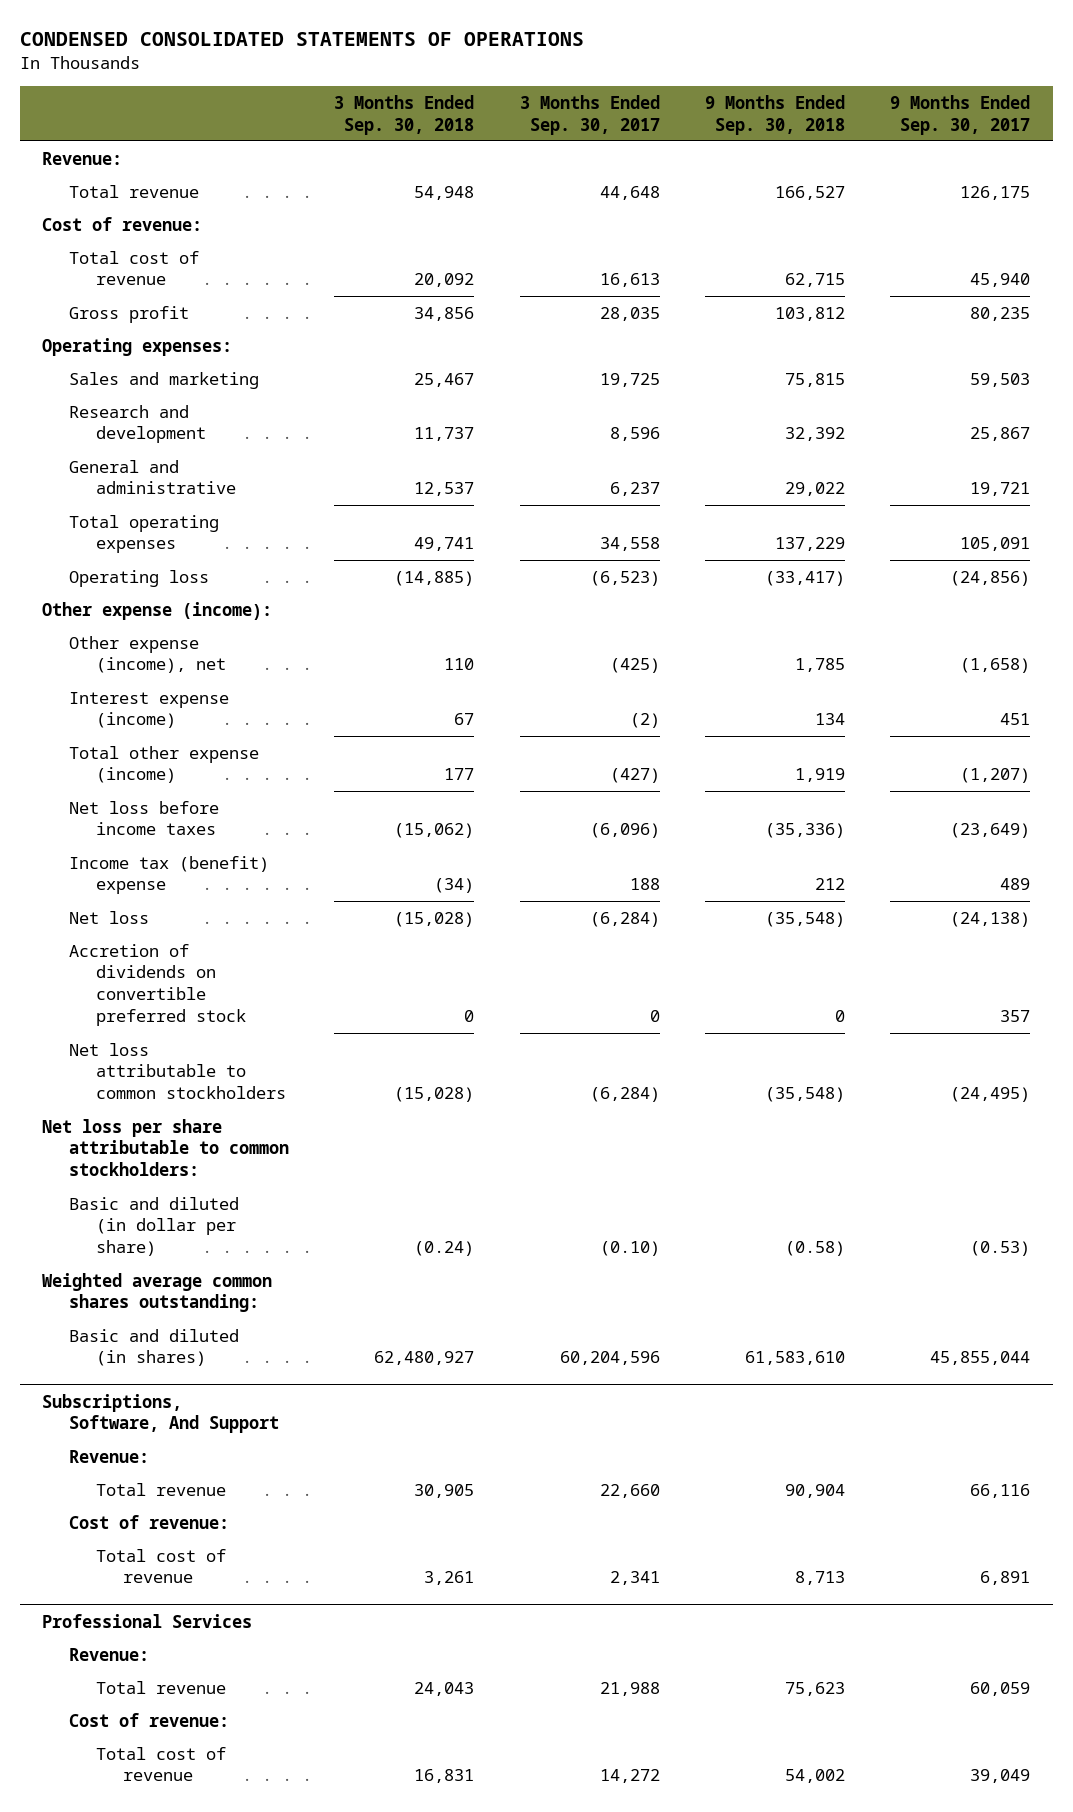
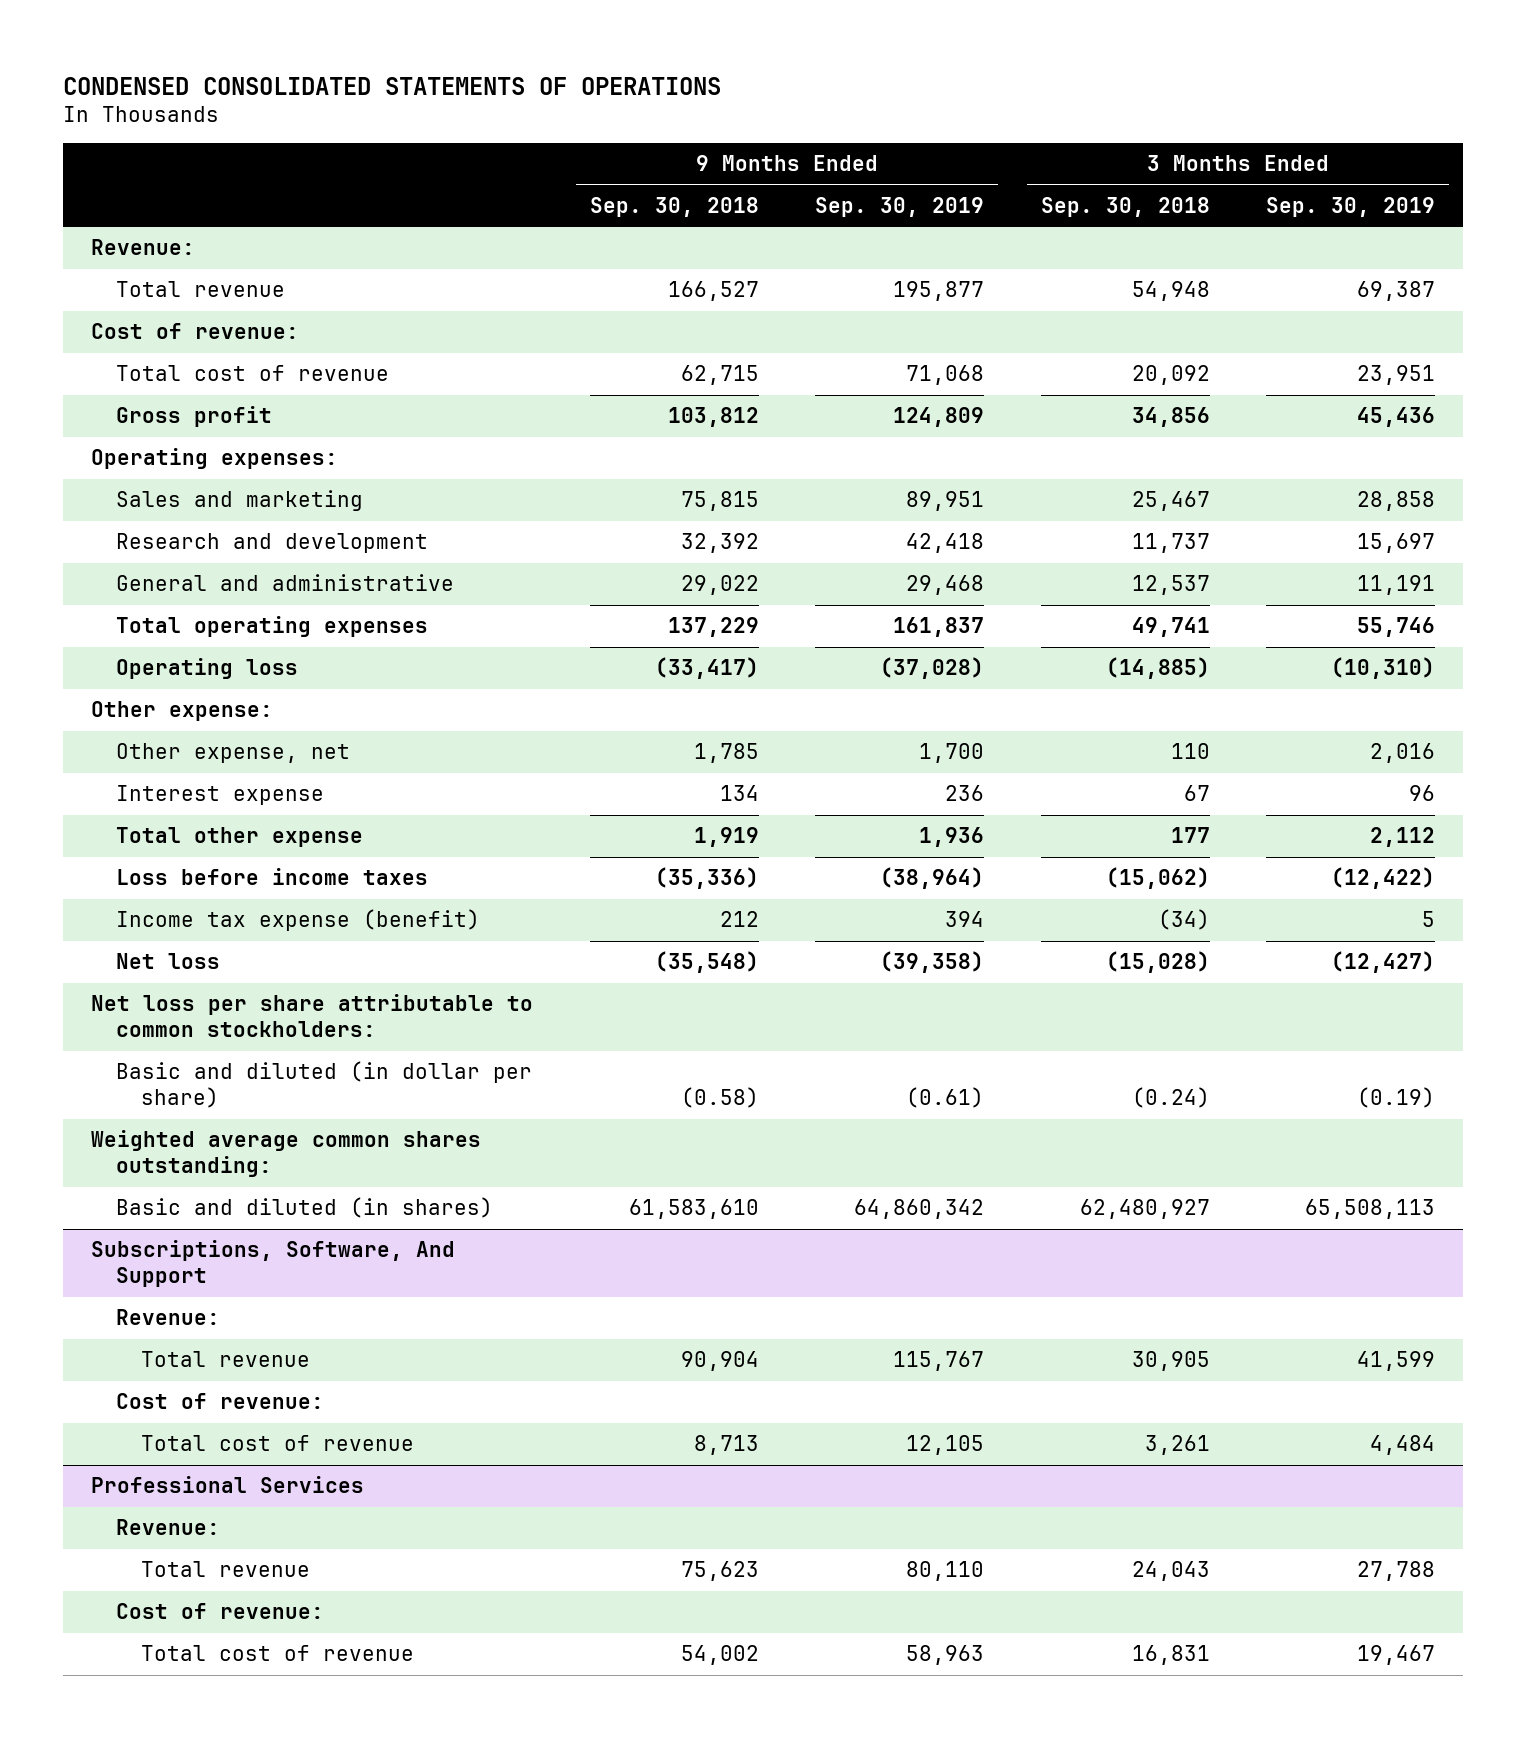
[519,94,660,135] 3 Months Ended Sep. 30, 2017 -> none
[890,94,1031,135] 9 Months Ended Sep. 30, 2017 -> none
none -> [815,196,985,217] Sep. 30, 2019
none -> [1266,196,1436,217] Sep. 30, 2019
[42,601,273,620] Other expense (income): -> [91,701,274,722] Other expense:
[69,635,226,674] Other expense (income), net -> [116,743,351,764] Other expense, net
[69,691,230,729] Interest expense (income) -> [116,785,325,806] Interest expense
[69,745,260,784] Total other expense (income) -> [116,827,364,848] Total other expense
[69,800,220,836] Net loss before income taxes -> [116,868,429,886] Loss before income taxes
[69,855,270,895] Income tax (benefit) expense -> [116,909,481,932] Income tax expense (benefit)
[69,943,246,1027] Accretion of dividends on convertible preferred stock -> none
[69,1042,286,1100] Net loss attributable to common stockholders -> none

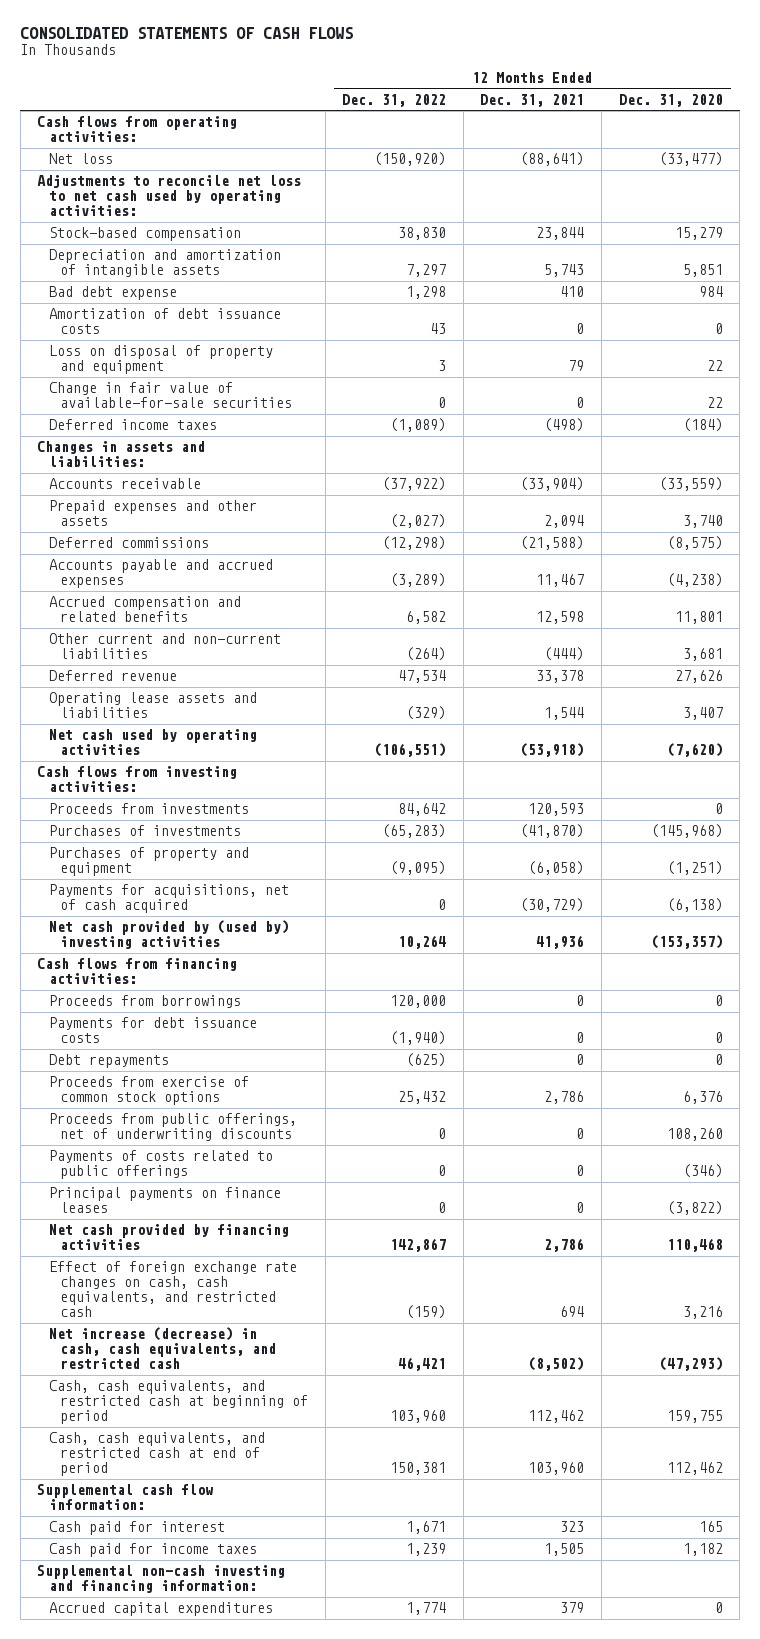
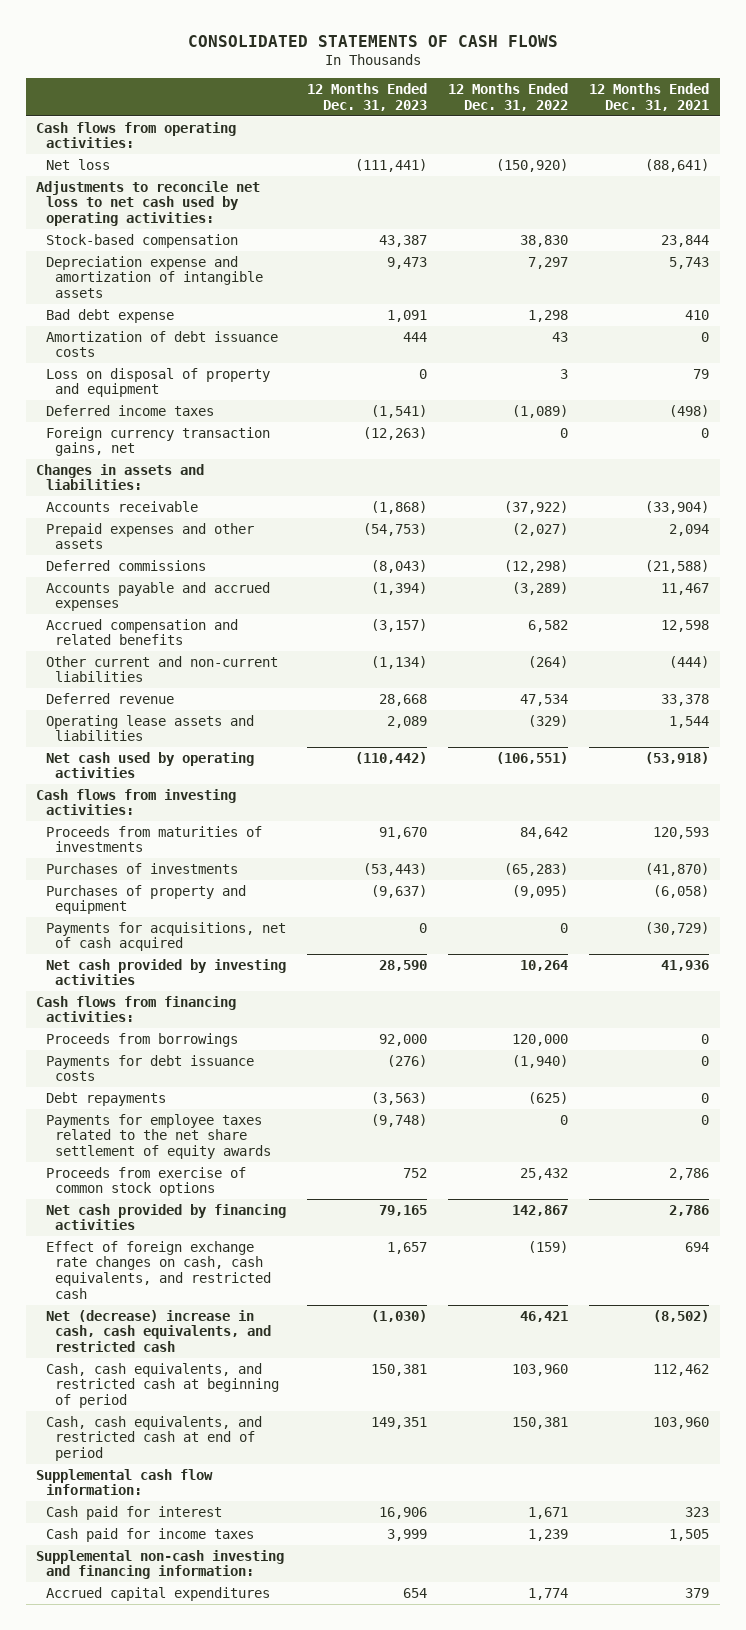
[618,93,723,107] Dec. 31, 2020 -> none
none -> [306,83,427,111] 12 Months Ended Dec. 31, 2023
[48,249,281,278] Depreciation and amortization of intangible assets -> [45,255,264,299] Depreciation expense and amortization of intangible assets
[48,382,292,409] Change in fair value of available-for-sale securities -> none
none -> [45,426,270,457] Foreign currency transaction gains, net
[48,803,249,815] Proceeds from investments -> [45,825,262,853] Proceeds from maturities of investments
[48,920,289,950] Net cash provided by (used by) investing activities -> [45,958,286,986] Net cash provided by investing activities
none -> [45,1113,272,1160] Payments for employee taxes related to the net share settlement of equity awards
[48,1113,297,1142] Proceeds from public offerings, net of underwriting discounts -> none
[48,1150,273,1180] Payments of costs related to public offerings -> none
[48,1187,281,1214] Principal payments on finance leases -> none
[48,1327,276,1370] Net increase (decrease) in cash, cash equivalents, and restricted cash -> [45,1309,272,1353] Net (decrease) increase in cash, cash equivalents, and restricted cash

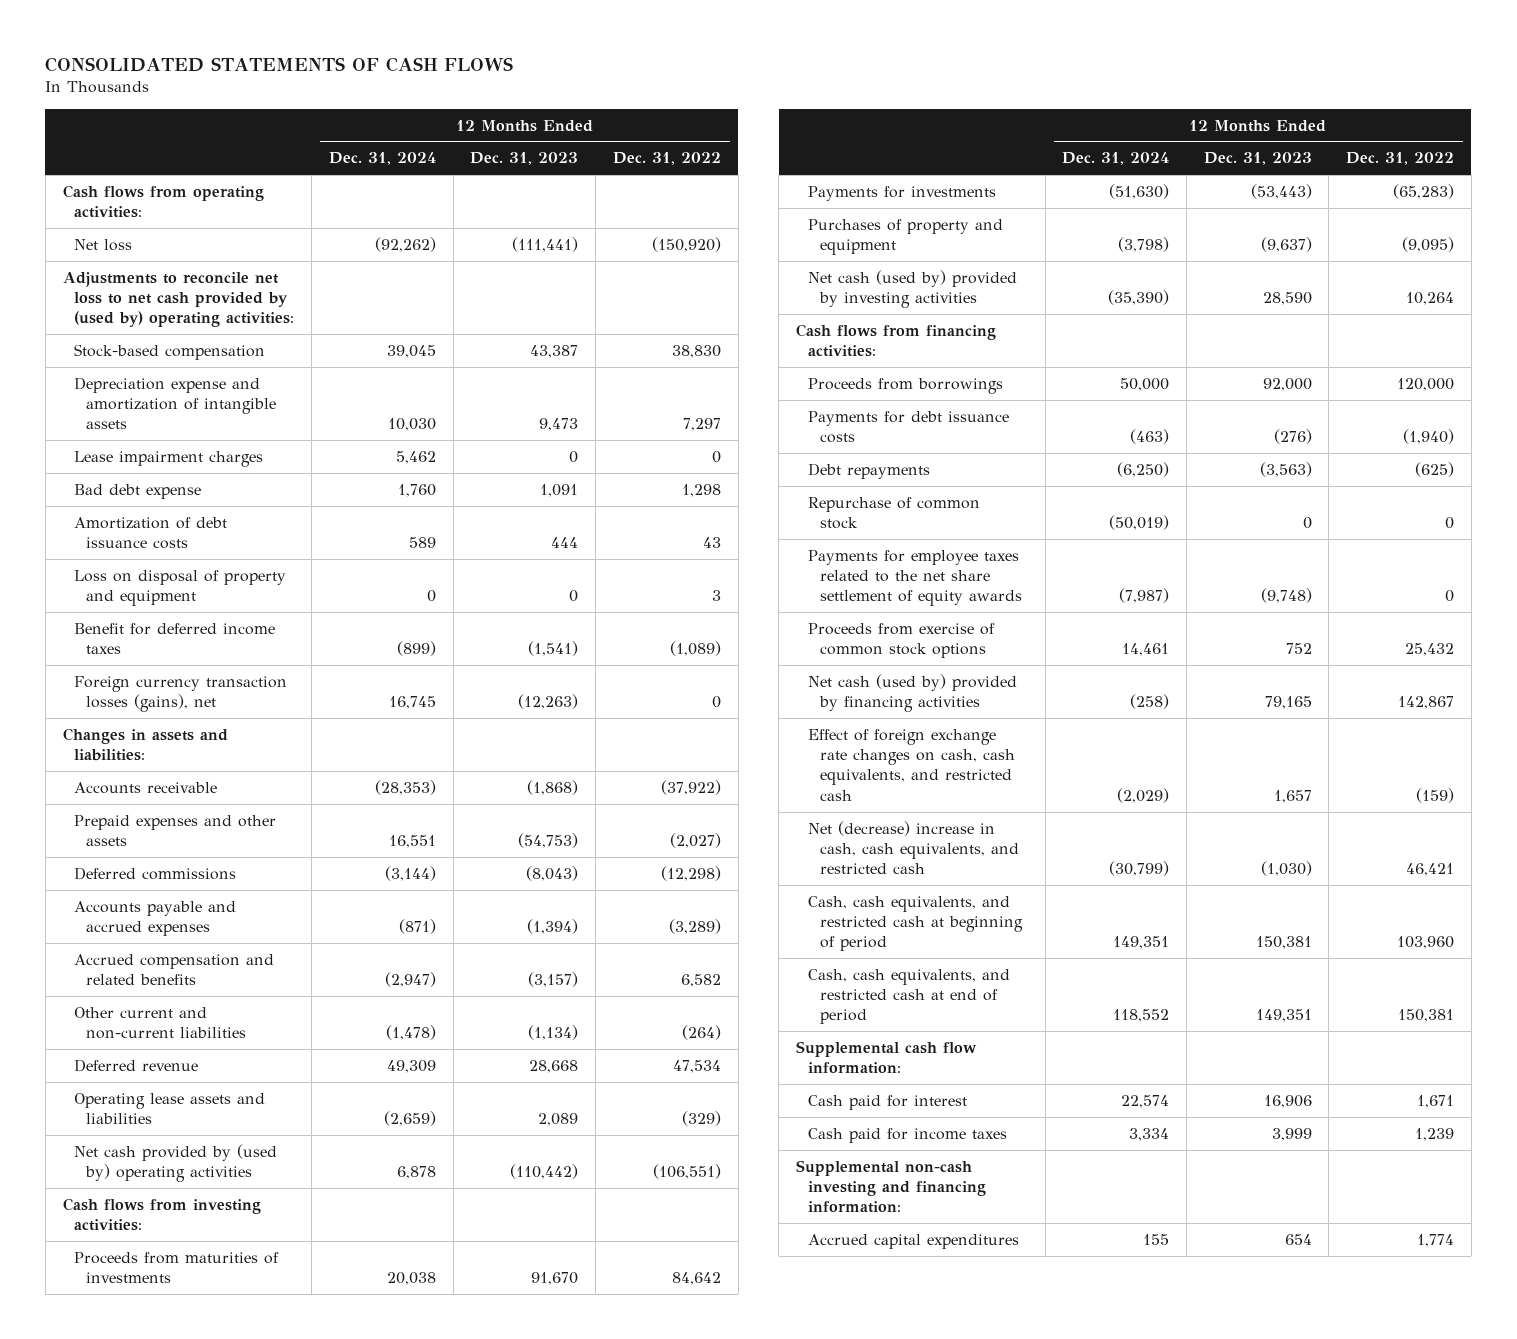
[589,83,710,111] 12 Months Ended Dec. 31, 2021 -> none
none -> [328,152,436,166] Dec. 31, 2024
[36,180,261,227] Adjustments to reconcile net loss to net cash used by operating activities: -> [62,271,295,328] Adjustments to reconcile net loss to net cash provided by (used by) operating activities:
none -> [74,450,264,467] Lease impairment charges
[45,404,214,416] Deferred income taxes -> [74,622,276,655] Benefit for deferred income taxes
[45,426,270,457] Foreign currency transaction gains, net -> [74,675,288,713] Foreign currency transaction losses (gains), net
[45,751,254,779] Net cash used by operating activities -> [74,1143,278,1183] Net cash provided by (used by) operating activities
[45,862,238,874] Purchases of investments -> [807,185,996,201] Payments for investments
[45,921,286,952] Payments for acquisitions, net of cash acquired -> none
[45,958,286,986] Net cash provided by investing activities -> [807,269,1017,309] Net cash (used by) provided by investing activities
none -> [807,496,980,530] Repurchase of common stock
[45,1203,286,1231] Net cash provided by financing activities -> [807,673,1017,713] Net cash (used by) provided by financing activities

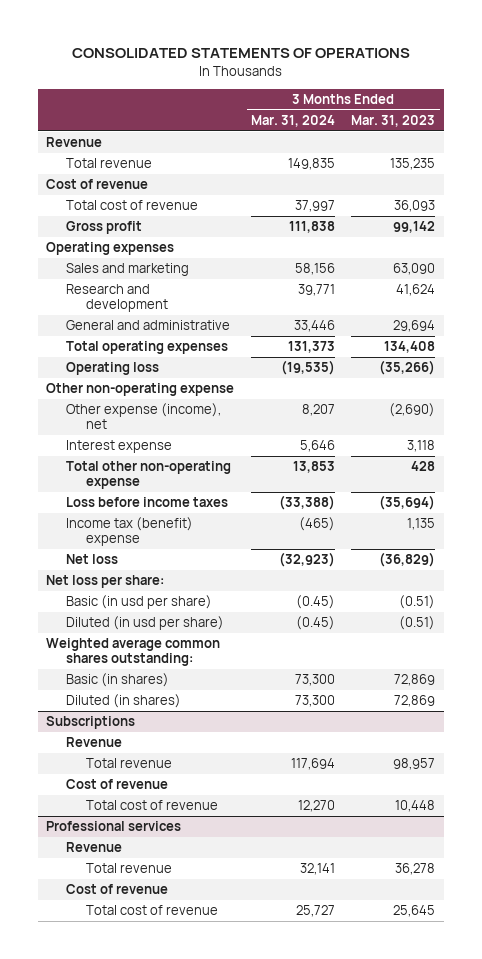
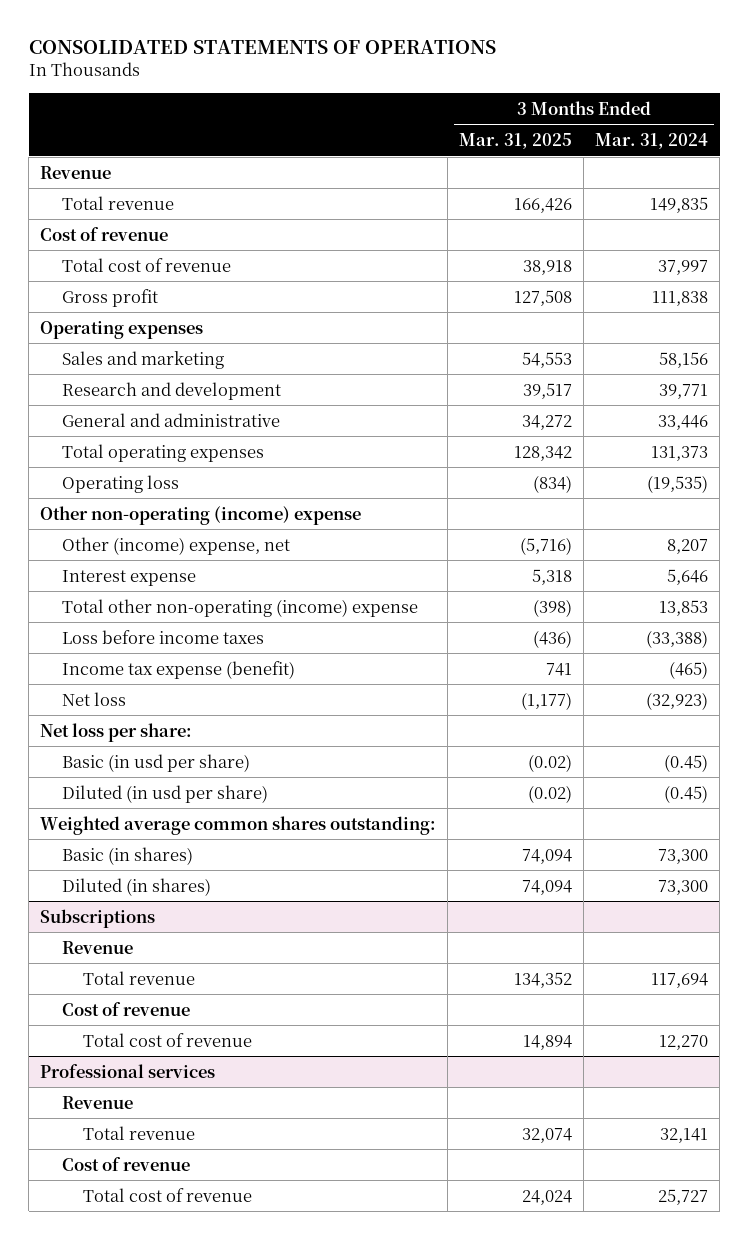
[351,115,436,128] Mar. 31, 2023 -> none
none -> [459,132,573,149] Mar. 31, 2025
[46,383,235,397] Other non-operating expense -> [40,505,362,525] Other non-operating (income) expense
[66,403,222,430] Other expense (income), net -> [61,536,290,555] Other (income) expense, net
[66,461,232,490] Total other non-operating expense -> [61,598,418,617] Total other non-operating (income) expense
[66,517,194,547] Income tax (benefit) expense -> [61,660,295,679] Income tax expense (benefit)

